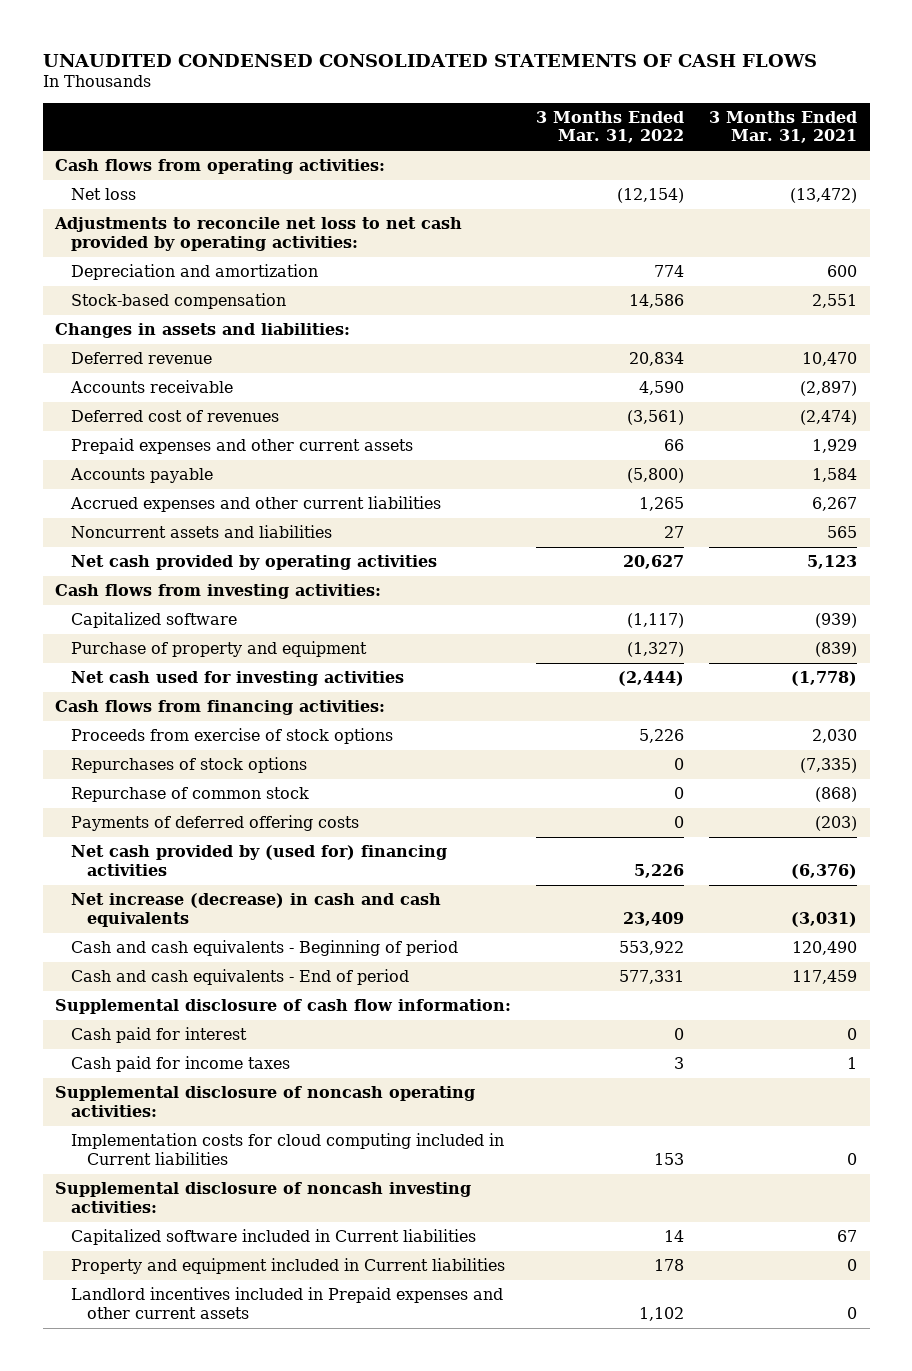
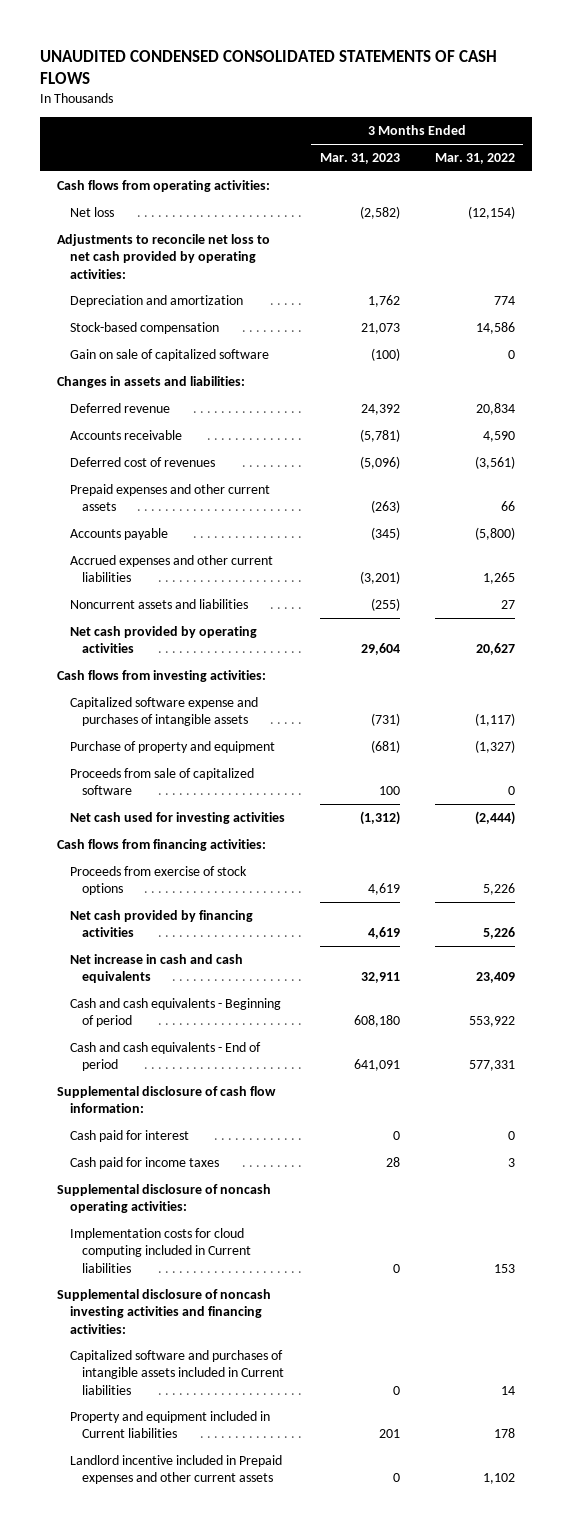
[709,110,858,144] 3 Months Ended Mar. 31, 2021 -> none
none -> [319,153,400,165] Mar. 31, 2023
none -> [69,348,269,361] Gain on sale of capitalized software
[70,611,237,628] Capitalized software -> [69,696,258,727] Capitalized software expense and purchases of intangible assets
none -> [69,767,254,796] Proceeds from sale of capitalized software
[70,756,307,773] Repurchases of stock options -> none
[70,786,309,802] Repurchase of common stock -> none
[70,814,359,831] Payments of deferred offering costs -> none
[70,844,447,876] Net cash provided by (used for) financing activities -> [69,909,253,938] Net cash provided by financing activities
[70,892,441,927] Net increase (decrease) in cash and cash equivalents -> [69,953,243,984] Net increase in cash and cash equivalents
[55,1181,472,1213] Supplemental disclosure of noncash investing activities: -> [57,1288,272,1334] Supplemental disclosure of noncash investing activities and financing activities:
[70,1228,476,1245] Capitalized software included in Current liabilities -> [69,1349,284,1395] Capitalized software and purchases of intangible assets included in Current liabilities
[70,1286,503,1319] Landlord incentives included in Prepaid expenses and other current assets -> [69,1454,282,1485] Landlord incentive included in Prepaid expenses and other current assets

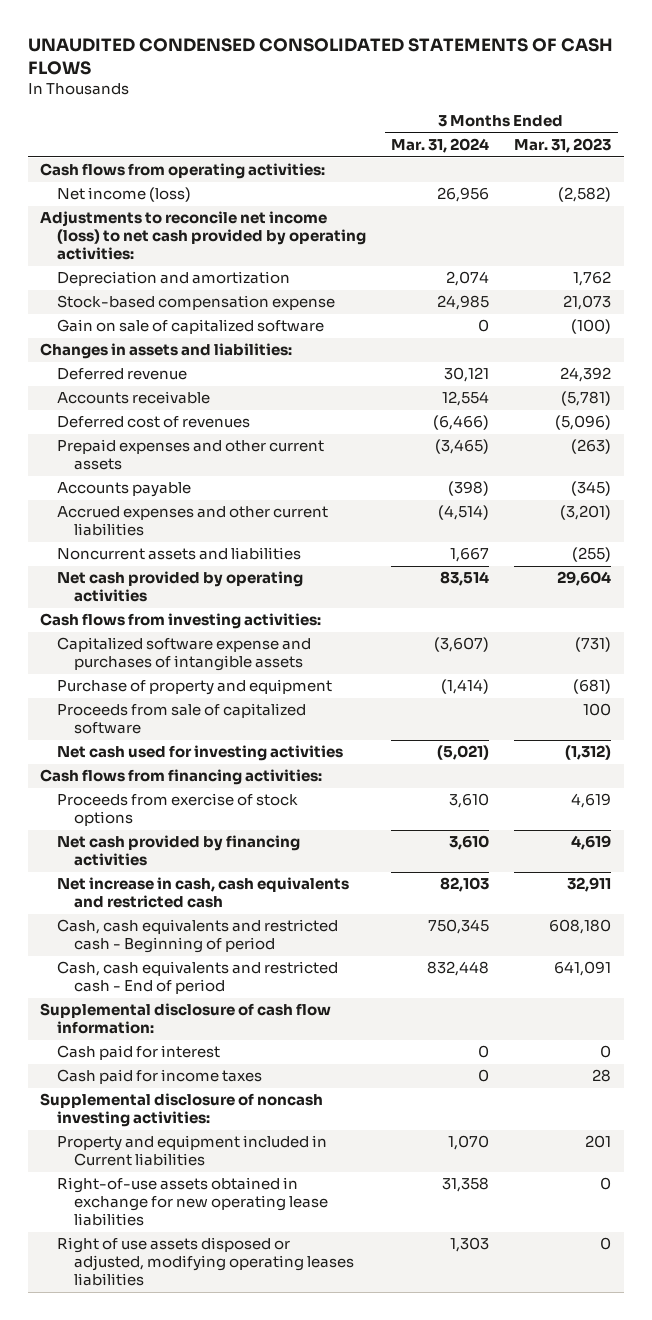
[434,153,515,165] Mar. 31, 2022 -> none
none -> [391,138,490,154] Mar. 31, 2024
[69,206,114,217] Net loss -> [57,187,192,203] Net income (loss)
[57,233,271,279] Adjustments to reconcile net loss to net cash provided by operating activities: -> [40,211,367,261] Adjustments to reconcile net income (loss) to net cash provided by operating activities:
[69,321,219,334] Stock-based compensation -> [57,295,336,311] Stock-based compensation expense
[69,953,243,984] Net increase in cash and cash equivalents -> [57,877,350,909] Net increase in cash, cash equivalents and restricted cash
[69,997,281,1028] Cash and cash equivalents - Beginning of period -> [57,919,339,954] Cash, cash equivalents and restricted cash - Beginning of period
[69,1041,261,1072] Cash and cash equivalents - End of period -> [57,961,339,995] Cash, cash equivalents and restricted cash - End of period
[57,1183,272,1214] Supplemental disclosure of noncash operating activities: -> none
[69,1227,251,1273] Implementation costs for cloud computing included in Current liabilities -> none
[69,1349,284,1395] Capitalized software and purchases of intangible assets included in Current liabilities -> none
[57,1288,272,1334] Supplemental disclosure of noncash investing activities and financing activities: -> [40,1093,324,1128] Supplemental disclosure of noncash investing activities:
[69,1454,282,1485] Landlord incentive included in Prepaid expenses and other current assets -> none
none -> [57,1177,328,1227] Right-of-use assets obtained in exchange for new operating lease liabilities
none -> [57,1237,354,1287] Right of use assets disposed or adjusted, modifying operating leases liabilities

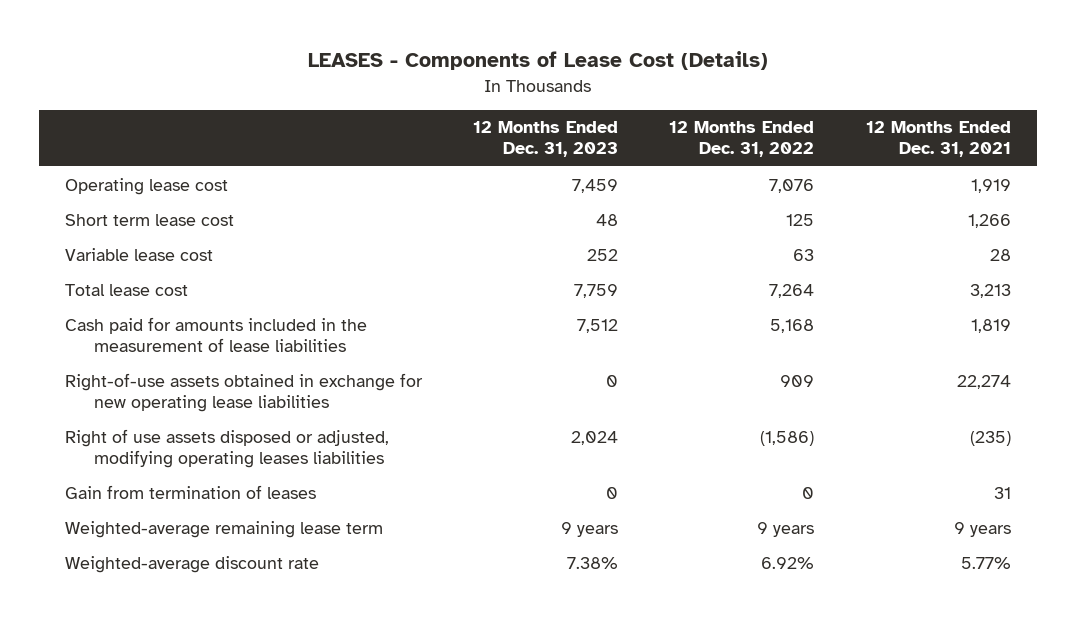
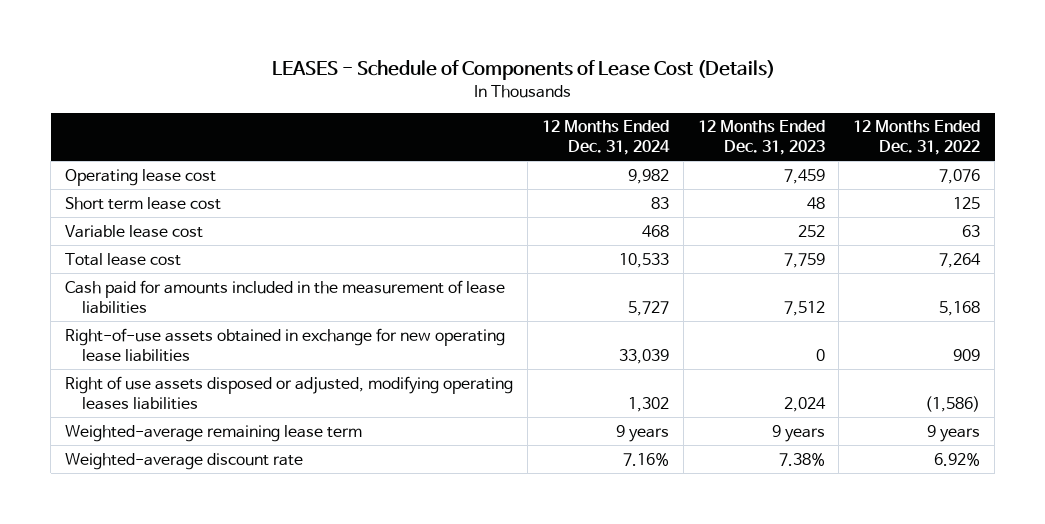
[307,51,768,71] LEASES - Components of Lease Cost (Details) -> [271,60,775,81] LEASES - Schedule of Components of Lease Cost (Details)
[865,121,1011,158] 12 Months Ended Dec. 31, 2021 -> none
none -> [541,120,670,156] 12 Months Ended Dec. 31, 2024
[64,484,316,499] Gain from termination of leases -> none

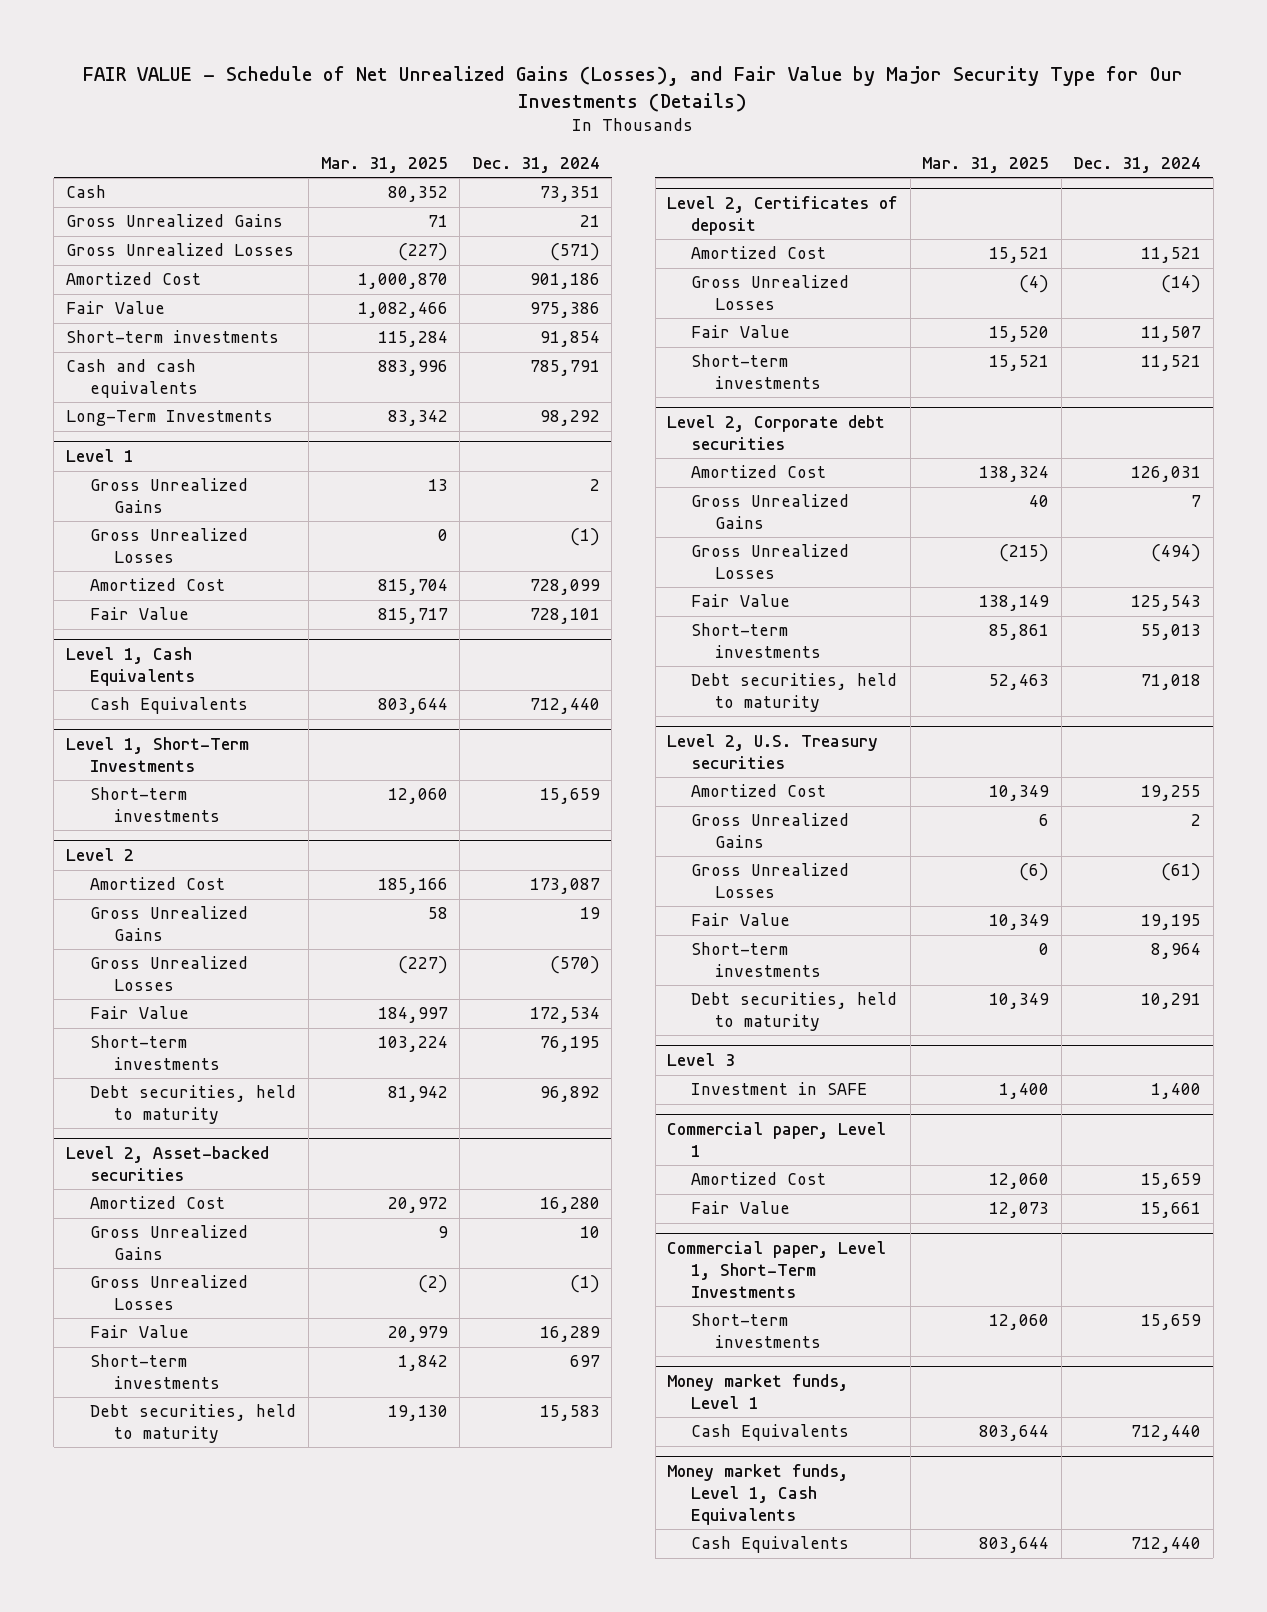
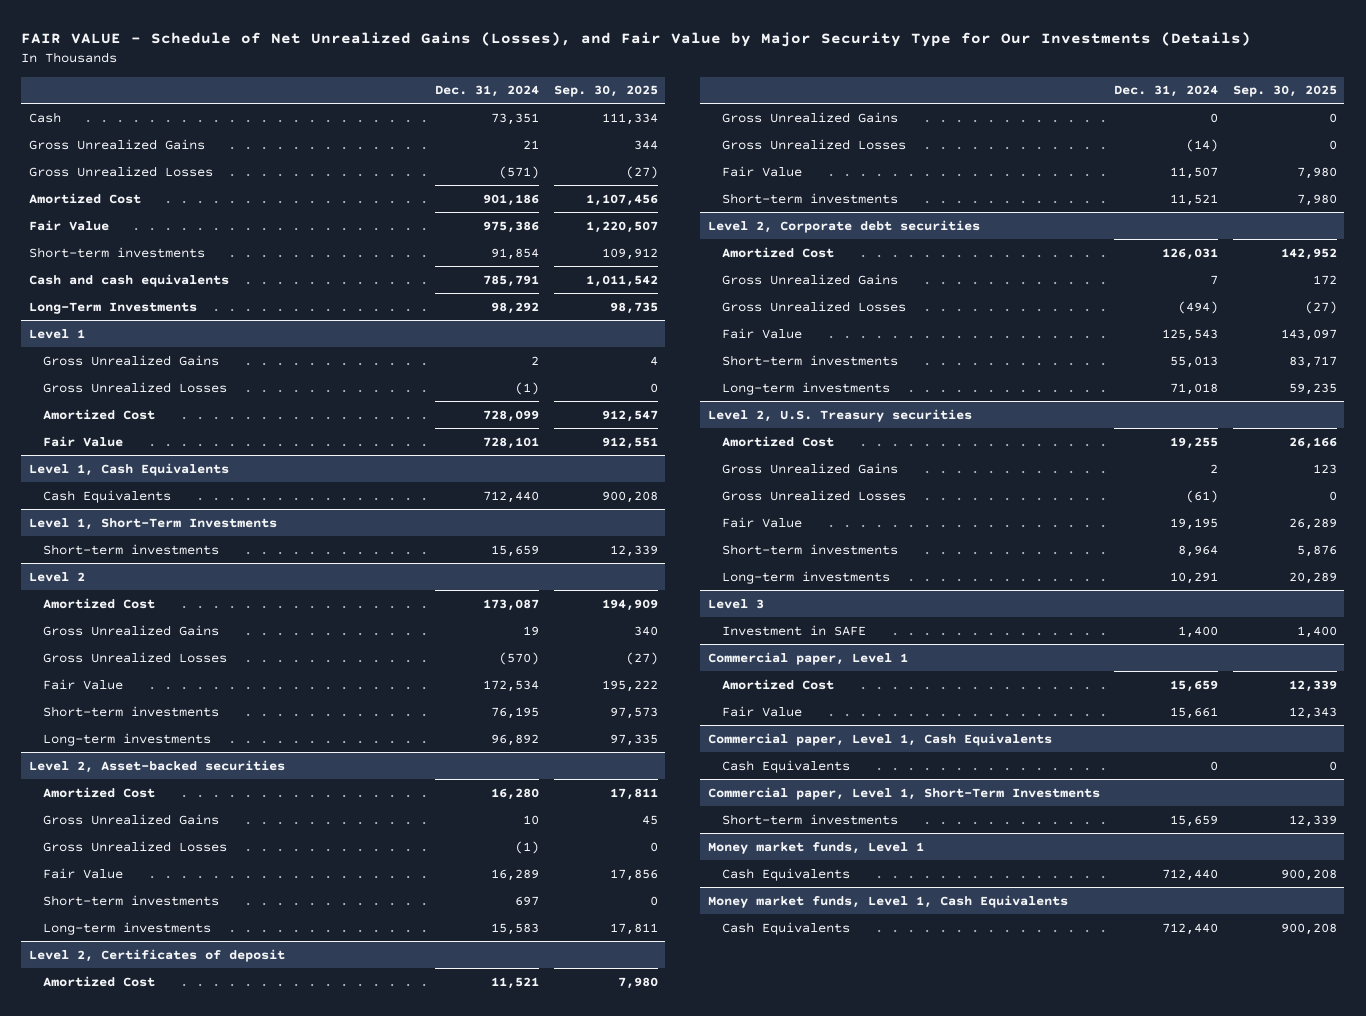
[320,156,448,173] Mar. 31, 2025 -> none
none -> [553,85,658,98] Sep. 30, 2025
[89,1085,296,1125] Debt securities, held to maturity -> [42,732,211,746] Long-term investments
[89,1404,296,1444] Debt securities, held to maturity -> [42,921,211,935] Long-term investments
none -> [721,111,898,123] Gross Unrealized Gains
[691,673,898,713] Debt securities, held to maturity -> [721,381,890,395] Long-term investments
[691,992,898,1032] Debt securities, held to maturity -> [721,570,890,584] Long-term investments
none -> [707,732,1052,746] Commercial paper, Level 1, Cash Equivalents
none -> [721,759,850,773] Cash Equivalents

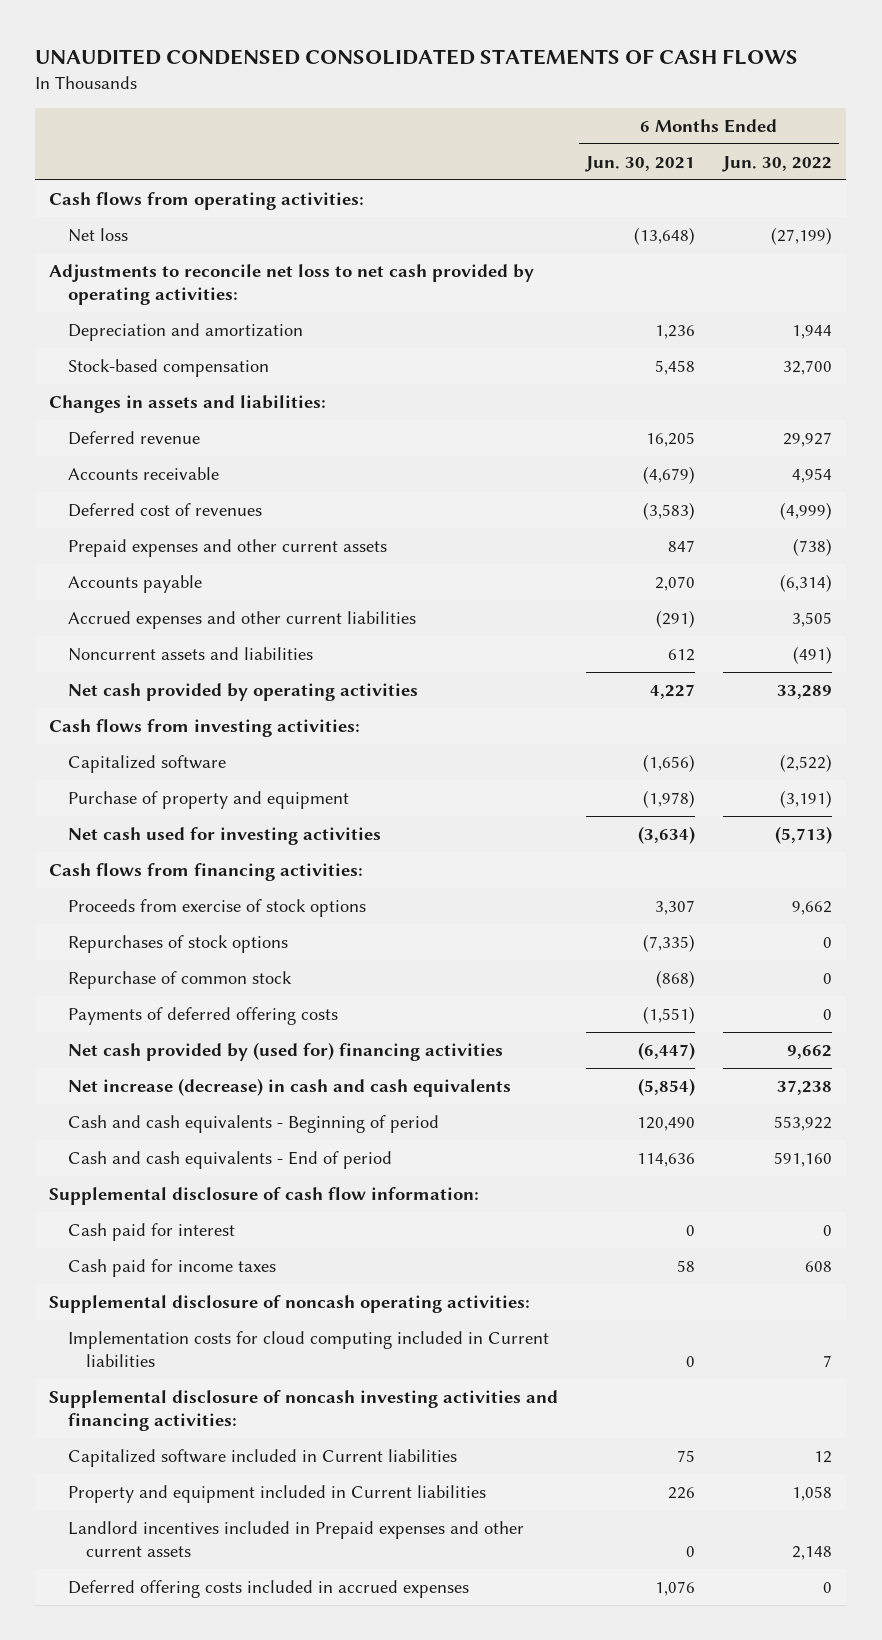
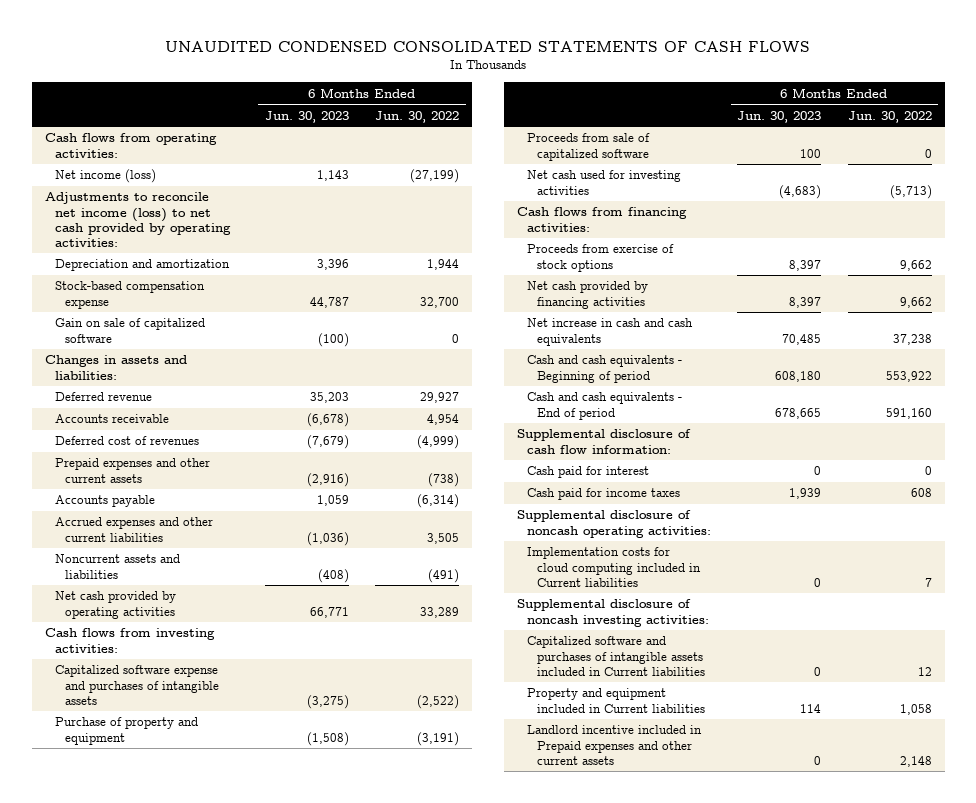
[585,155,696,172] Jun. 30, 2021 -> none
none -> [264,110,349,123] Jun. 30, 2023
[67,227,128,242] Net loss -> [54,169,156,184] Net income (loss)
[49,263,535,306] Adjustments to reconcile net loss to net cash provided by operating activities: -> [44,192,231,247] Adjustments to reconcile net income (loss) to net cash provided by operating activities:
[67,358,269,377] Stock-based compensation -> [54,281,205,309] Stock-based compensation expense
none -> [54,318,205,343] Gain on sale of capitalized software
[67,754,226,773] Capitalized software -> [54,665,219,705] Capitalized software expense and purchases of intangible assets
none -> [527,133,651,161] Proceeds from sale of capitalized software
[67,934,288,953] Repurchases of stock options -> none
[67,970,292,989] Repurchase of common stock -> none
[67,1006,338,1025] Payments of deferred offering costs -> none
[67,1041,503,1061] Net cash provided by (used for) financing activities -> [527,281,649,309] Net cash provided by financing activities
[67,1077,511,1097] Net increase (decrease) in cash and cash equivalents -> [527,318,694,346] Net increase in cash and cash equivalents
[49,1389,559,1432] Supplemental disclosure of noncash investing activities and financing activities: -> [517,599,710,627] Supplemental disclosure of noncash investing activities:
[67,1448,457,1467] Capitalized software included in Current liabilities -> [527,636,706,676] Capitalized software and purchases of intangible assets included in Current liabilities
[67,1579,469,1598] Deferred offering costs included in accrued expenses -> none
[67,1520,524,1558] Landlord incentives included in Prepaid expenses and other current assets -> [527,725,703,765] Landlord incentive included in Prepaid expenses and other current assets

